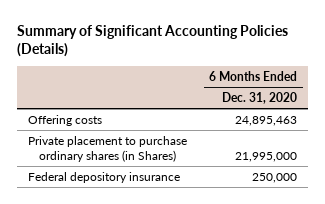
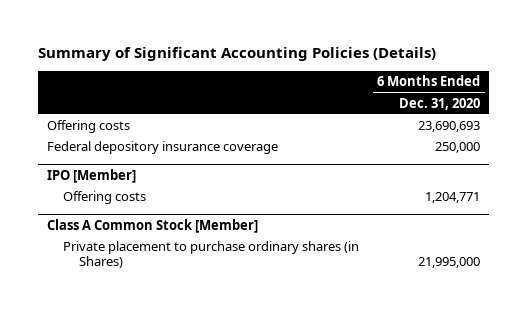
[235,115,298,126] 24,895,463 -> [418,121,481,133] 23,690,693
none -> [47,141,279,155] Federal depository insurance coverage
none -> [47,168,137,183] IPO [Member]
none -> [63,191,147,205] Offering costs
none -> [47,218,259,233] Class A Common Stock [Member]
[28,171,181,183] Federal depository insurance -> none

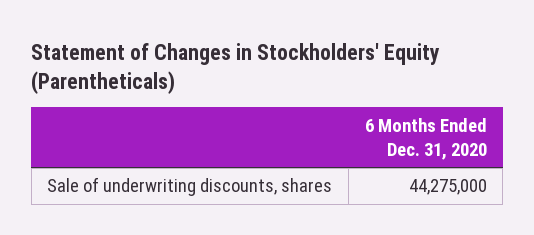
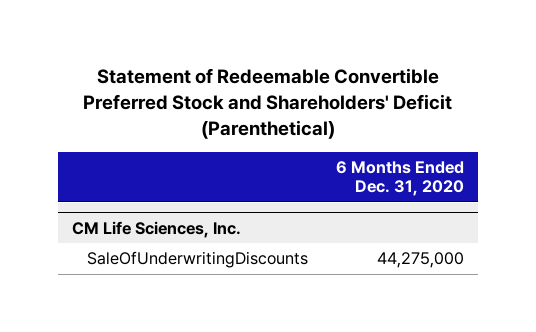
[31,43,441,94] Statement of Changes in Stockholders' Equity (Parentheticals) -> [82,68,452,140] Statement of Redeemable Convertible Preferred Stock and Shareholders' Deficit (Parenthetical)
none -> [71,220,241,238] CM Life Sciences, Inc.
[47,177,333,197] Sale of underwriting discounts, shares -> [87,251,309,269] SaleOfUnderwritingDiscounts

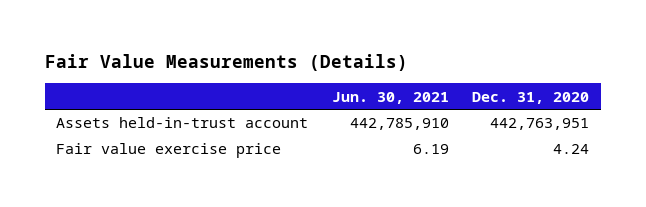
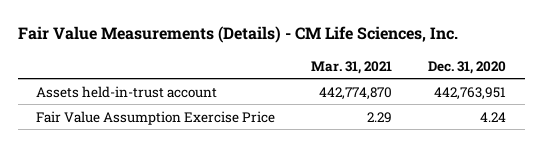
[44,54,408,72] Fair Value Measurements (Details) -> [17,26,458,44] Fair Value Measurements (Details) - CM Life Sciences, Inc.
[331,91,449,104] Jun. 30, 2021 -> none
none -> [311,60,393,74] Mar. 31, 2021
[56,143,282,159] Fair value exercise price -> [36,110,276,125] Fair Value Assumption Exercise Price

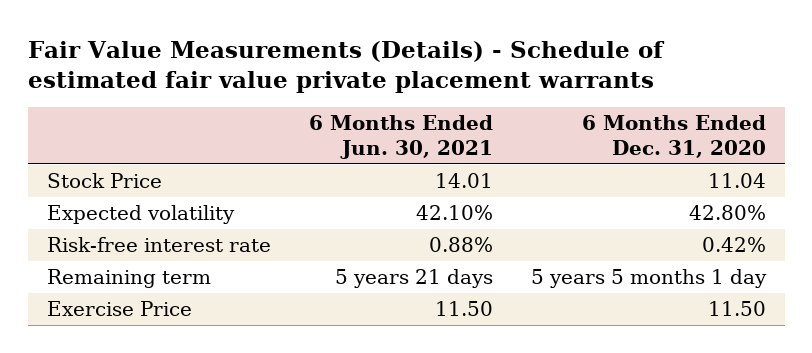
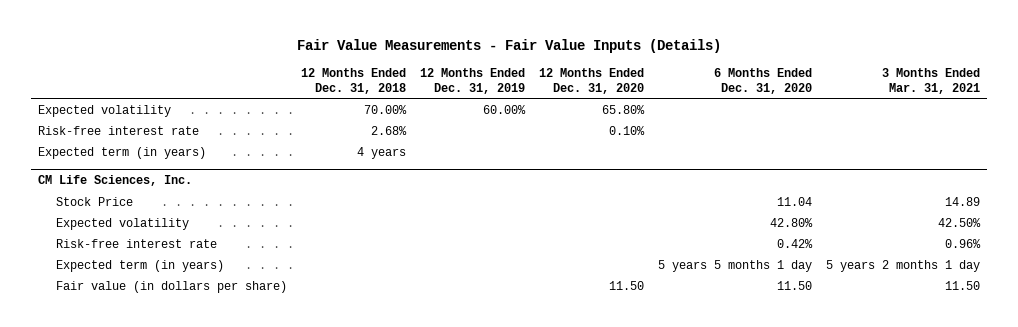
[27,40,665,93] Fair Value Measurements (Details) - Schedule of estimated fair value private placement warrants -> [297,38,722,53] Fair Value Measurements - Fair Value Inputs (Details)
[308,115,493,160] 6 Months Ended Jun. 30, 2021 -> none
none -> [301,67,407,94] 12 Months Ended Dec. 31, 2018
none -> [420,67,526,94] 12 Months Ended Dec. 31, 2019
none -> [539,67,645,94] 12 Months Ended Dec. 31, 2020
none -> [882,67,981,94] 3 Months Ended Mar. 31, 2021
none -> [37,104,171,117] Expected volatility
none -> [37,125,199,135] Risk-free interest rate
none -> [37,146,206,159] Expected term (in years)
none -> [37,175,192,187] CM Life Sciences, Inc.
[46,268,211,288] Remaining term -> [56,259,225,272] Expected term (in years)
[46,300,192,316] Exercise Price -> [56,280,288,293] Fair value (in dollars per share)

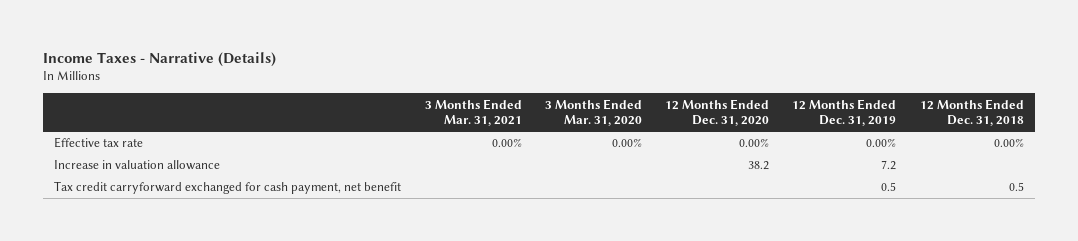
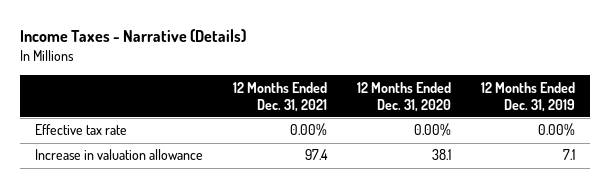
[424,98,522,127] 3 Months Ended Mar. 31, 2021 -> none
[544,98,642,127] 3 Months Ended Mar. 31, 2020 -> none
[919,98,1024,127] 12 Months Ended Dec. 31, 2018 -> none
none -> [233,81,328,112] 12 Months Ended Dec. 31, 2021
[54,181,402,195] Tax credit carryforward exchanged for cash payment, net benefit -> none
[748,161,770,171] 38.2 -> [432,149,452,161] 38.1
[881,160,897,171] 7.2 -> [562,149,575,161] 7.1

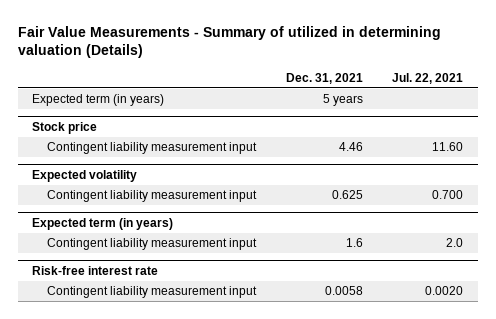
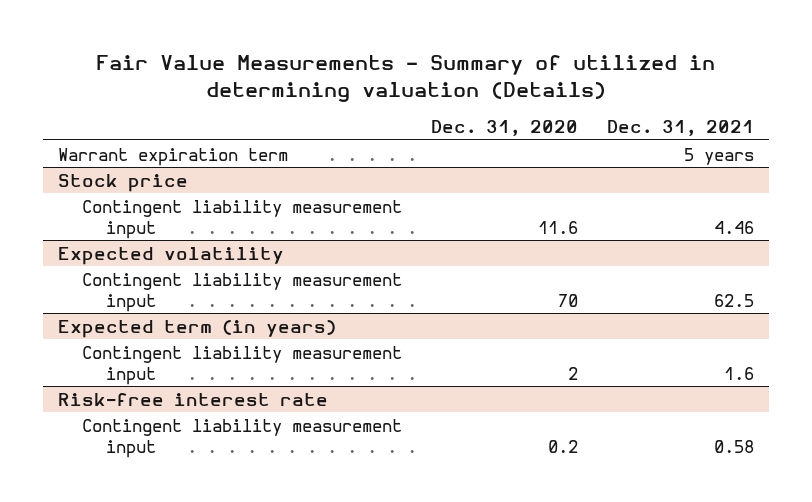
[392,72,464,84] Jul. 22, 2021 -> none
none -> [431,120,579,137] Dec. 31, 2020
[32,94,165,107] Expected term (in years) -> [58,147,289,166] Warrant expiration term
[331,190,363,200] 0.625 -> [714,293,755,307] 62.5
[324,286,363,296] 0.0058 -> [714,439,755,453] 0.58

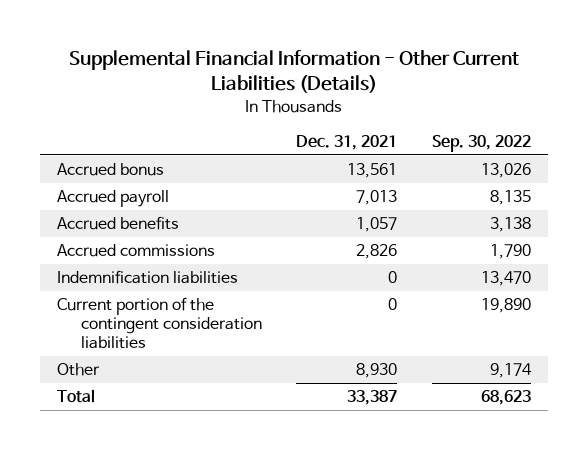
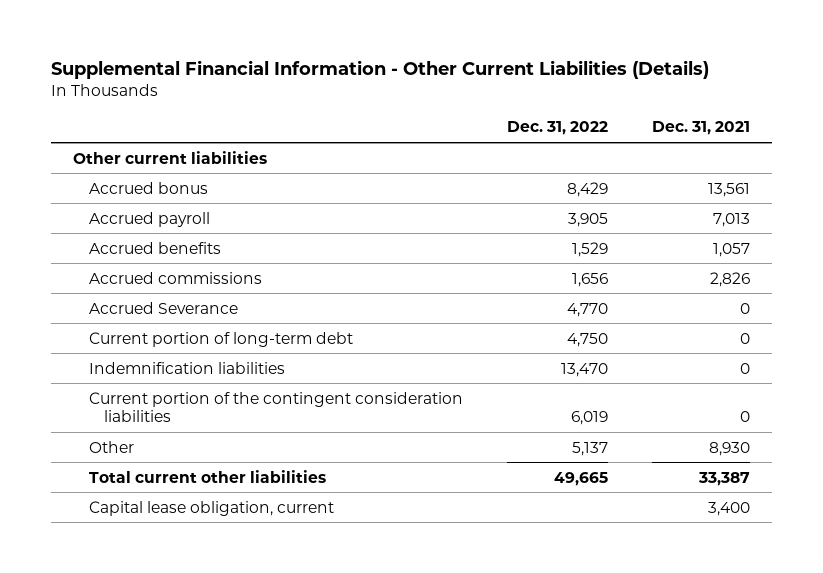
[431,135,531,153] Sep. 30, 2022 -> none
none -> [506,121,608,136] Dec. 31, 2022
none -> [73,150,268,164] Other current liabilities
none -> [88,301,238,314] Accrued Severance
none -> [88,331,353,347] Current portion of long-term debt
[57,389,96,404] Total -> [88,469,326,483] Total current other liabilities
none -> [88,500,334,516] Capital lease obligation, current

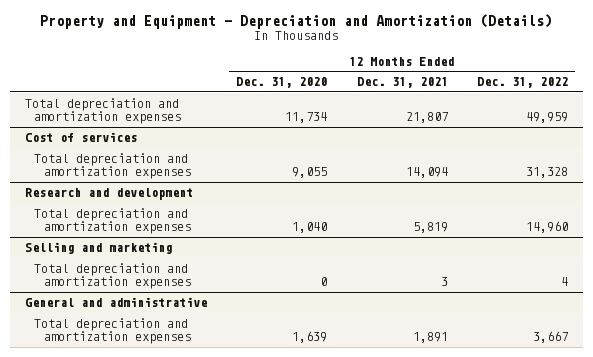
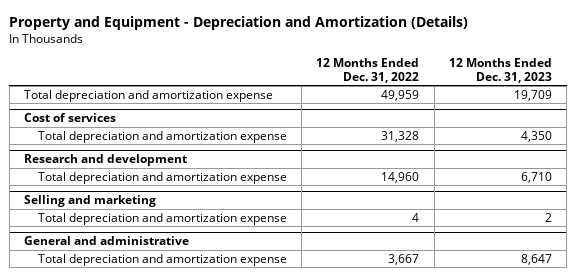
[236,77,328,89] Dec. 31, 2020 -> none
[356,77,448,89] Dec. 31, 2021 -> none
none -> [449,57,553,83] 12 Months Ended Dec. 31, 2023
[24,98,182,125] Total depreciation and amortization expenses -> [24,89,274,102] Total depreciation and amortization expense
[34,153,192,180] Total depreciation and amortization expenses -> [37,130,287,143] Total depreciation and amortization expense
[34,208,192,235] Total depreciation and amortization expenses -> [37,171,287,184] Total depreciation and amortization expense
[34,263,192,290] Total depreciation and amortization expenses -> [37,212,287,225] Total depreciation and amortization expense
[34,318,192,345] Total depreciation and amortization expenses -> [37,253,287,266] Total depreciation and amortization expense

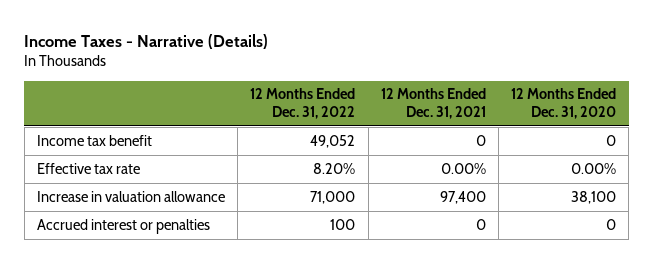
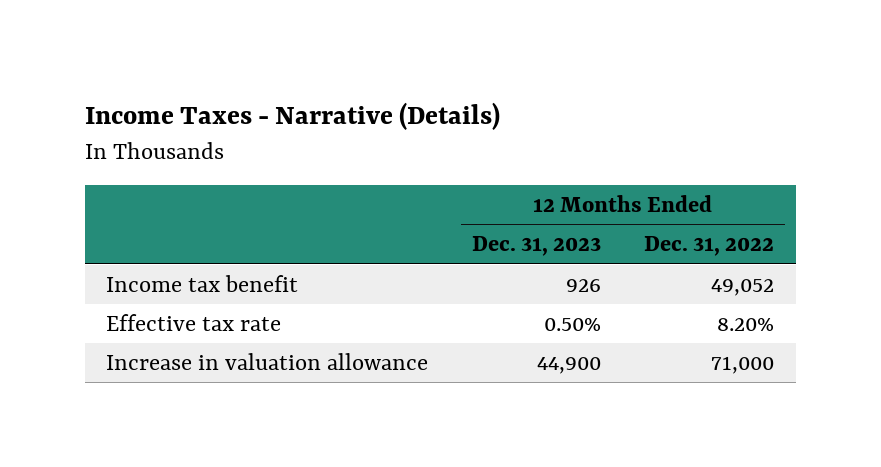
[380,88,486,120] 12 Months Ended Dec. 31, 2021 -> none
[511,88,617,120] 12 Months Ended Dec. 31, 2020 -> none
none -> [471,236,601,257] Dec. 31, 2023
[37,218,211,234] Accrued interest or penalties -> none

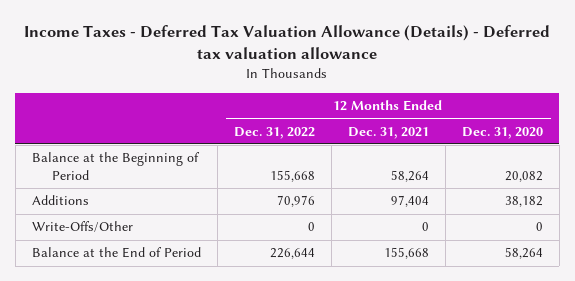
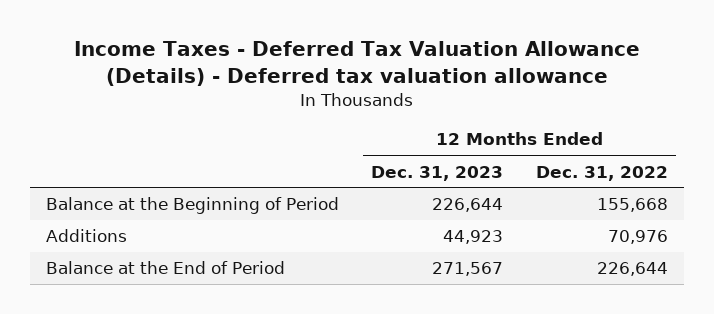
[347,126,429,139] Dec. 31, 2021 -> none
[461,126,543,139] Dec. 31, 2020 -> none
none -> [371,165,504,181] Dec. 31, 2023
[31,221,133,233] Write-Offs/Other -> none

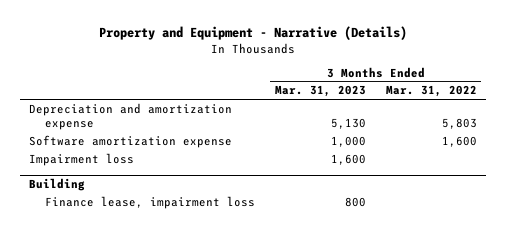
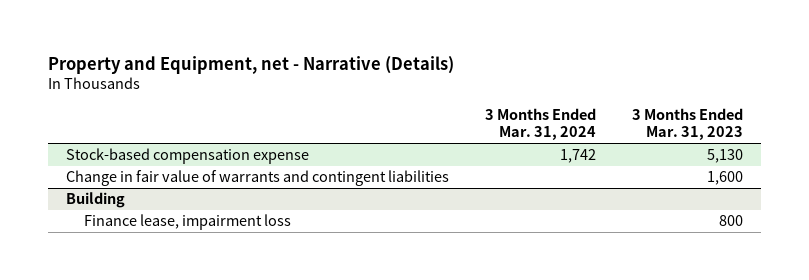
[98,26,407,41] Property and Equipment - Narrative (Details) -> [47,56,454,75] Property and Equipment, net - Narrative (Details)
[385,85,477,98] Mar. 31, 2022 -> none
none -> [485,107,597,141] 3 Months Ended Mar. 31, 2024
[29,134,233,148] Software amortization expense -> none
[29,102,233,131] Depreciation and amortization expense -> [65,148,309,165] Stock-based compensation expense
[29,152,135,166] Impairment loss -> [65,170,449,187] Change in fair value of warrants and contingent liabilities

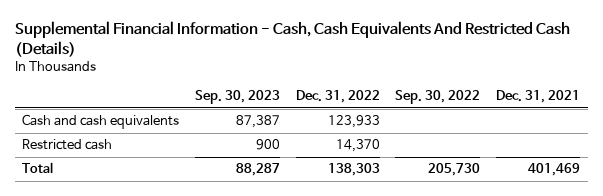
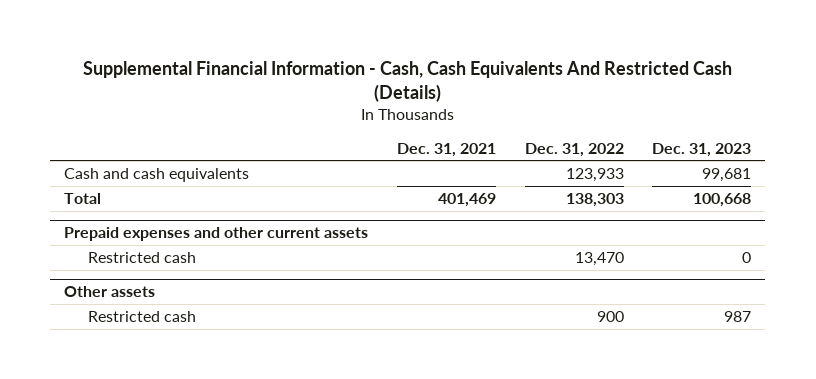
[195,90,281,105] Sep. 30, 2023 -> none
[395,90,481,105] Sep. 30, 2022 -> none
none -> [652,142,752,157] Dec. 31, 2023
[22,139,113,151] Restricted cash -> none
none -> [64,227,369,242] Prepaid expenses and other current assets
none -> [87,252,196,264] Restricted cash
none -> [64,286,156,298] Other assets
none -> [87,311,196,323] Restricted cash

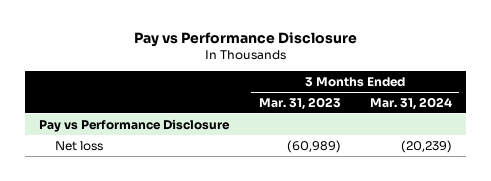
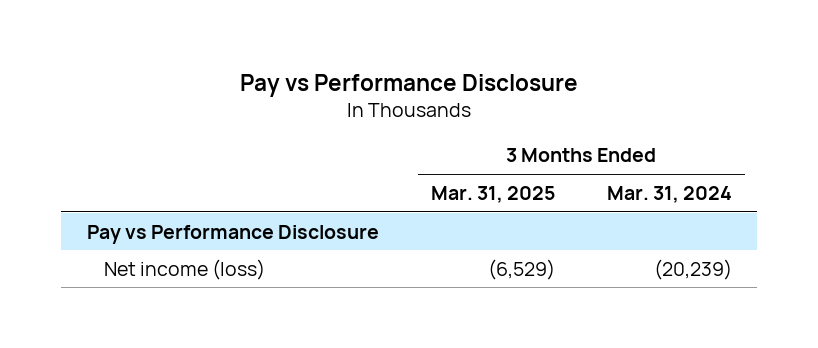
[258,96,341,110] Mar. 31, 2023 -> none
none -> [430,185,555,203] Mar. 31, 2025
[54,140,103,151] Net loss -> [104,258,266,280] Net income (loss)

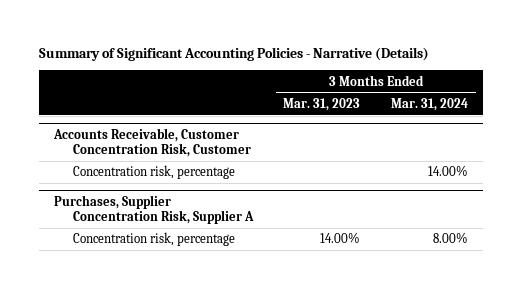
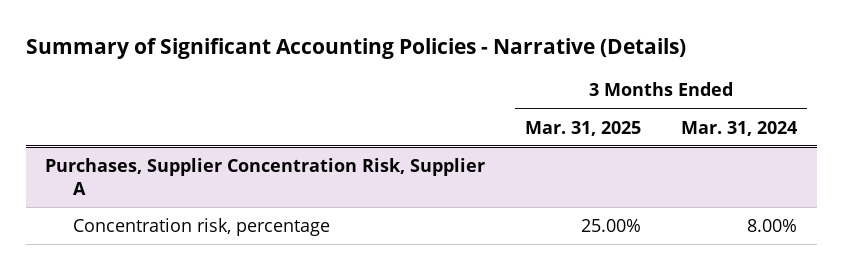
[283,97,361,111] Mar. 31, 2023 -> none
none -> [525,120,642,136] Mar. 31, 2025
[53,128,251,158] Accounts Receivable, Customer Concentration Risk, Customer -> none
[72,165,235,180] Concentration risk, percentage -> none

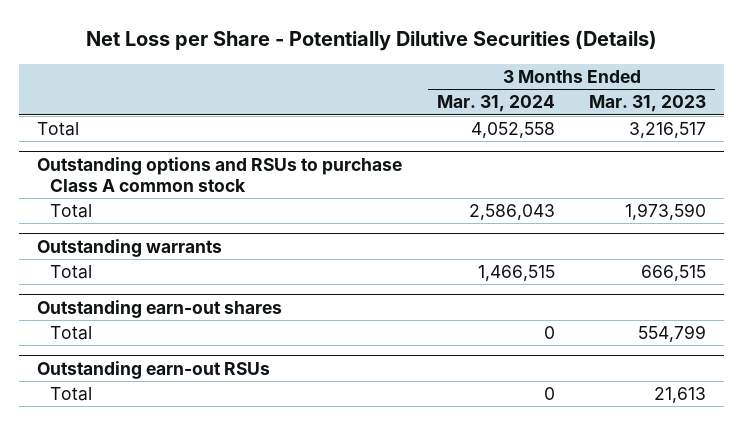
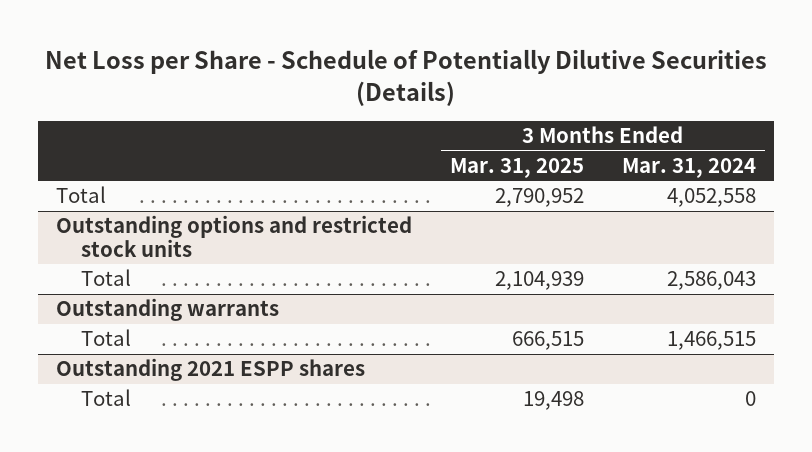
[85,30,657,52] Net Loss per Share - Potentially Dilutive Securities (Details) -> [44,49,767,106] Net Loss per Share - Schedule of Potentially Dilutive Securities (Details)
[589,95,707,113] Mar. 31, 2023 -> none
none -> [449,157,584,178] Mar. 31, 2025
[36,156,402,192] Outstanding options and RSUs to purchase Class A common stock -> [56,215,413,257] Outstanding options and restricted stock units
[36,299,282,318] Outstanding earn-out shares -> none
[50,326,93,341] Total -> none
[36,360,270,379] Outstanding earn-out RSUs -> none
none -> [56,358,366,382] Outstanding 2021 ESPP shares

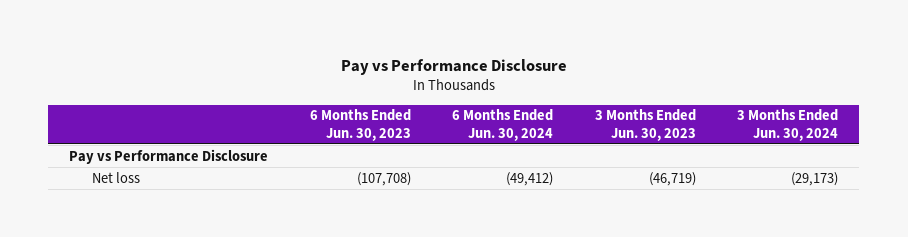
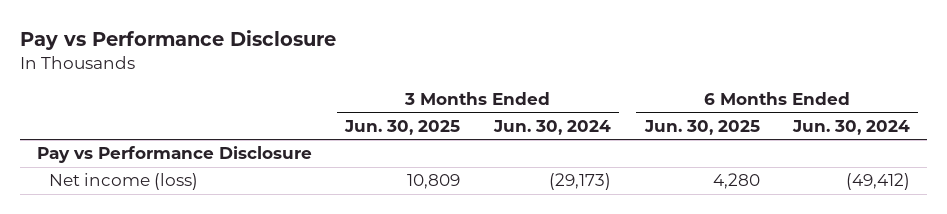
[309,109,411,141] 6 Months Ended Jun. 30, 2023 -> none
[594,109,696,141] 3 Months Ended Jun. 30, 2023 -> none
none -> [344,119,461,135] Jun. 30, 2025
none -> [643,119,760,135] Jun. 30, 2025
[91,171,140,183] Net loss -> [49,173,199,191] Net income (loss)

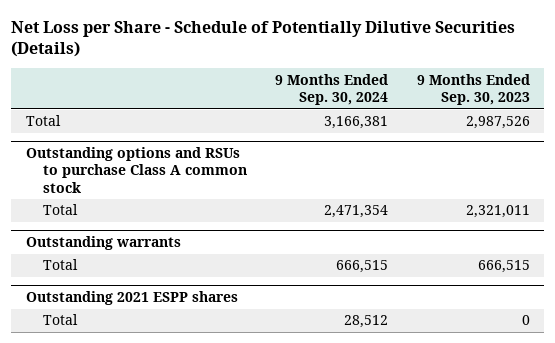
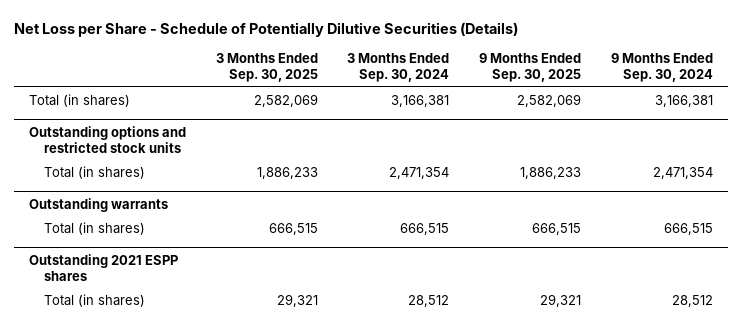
[416,73,530,106] 9 Months Ended Sep. 30, 2023 -> none
none -> [215,53,318,83] 3 Months Ended Sep. 30, 2025
none -> [347,53,450,83] 3 Months Ended Sep. 30, 2024
none -> [479,53,582,83] 9 Months Ended Sep. 30, 2025
[25,115,61,127] Total -> [28,93,130,107] Total (in shares)
[25,147,248,193] Outstanding options and RSUs to purchase Class A common stock -> [28,125,186,153] Outstanding options and restricted stock units
[43,204,79,216] Total -> [43,165,145,179] Total (in shares)
[43,259,79,271] Total -> [43,221,145,235] Total (in shares)
[43,314,79,326] Total -> [43,293,145,307] Total (in shares)

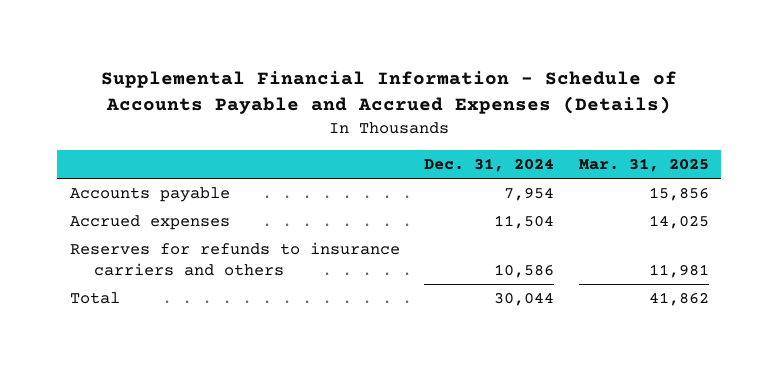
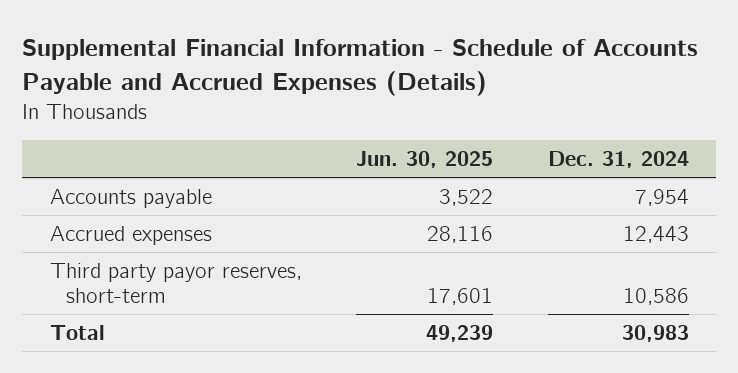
[578,157,709,172] Mar. 31, 2025 -> none
none -> [356,151,494,169] Jun. 30, 2025
[494,215,555,230] 11,504 -> [622,225,689,243] 12,443
[69,242,400,276] Reserves for refunds to insurance carriers and others -> [49,262,302,304] Third party payor reserves, short-term
[494,292,555,307] 30,044 -> [621,324,689,342] 30,983

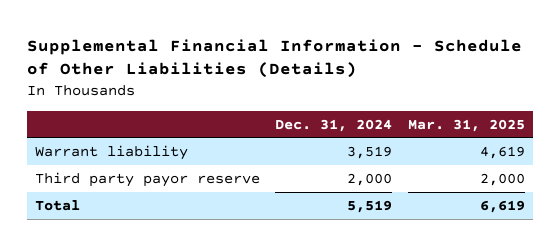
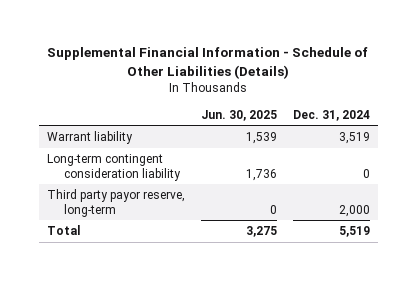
[408,118,526,132] Mar. 31, 2025 -> none
none -> [200,109,277,121] Jun. 30, 2025
none -> [46,154,181,181] Long-term contingent consideration liability
[34,171,260,187] Third party payor reserve -> [46,189,185,217] Third party payor reserve, long-term

